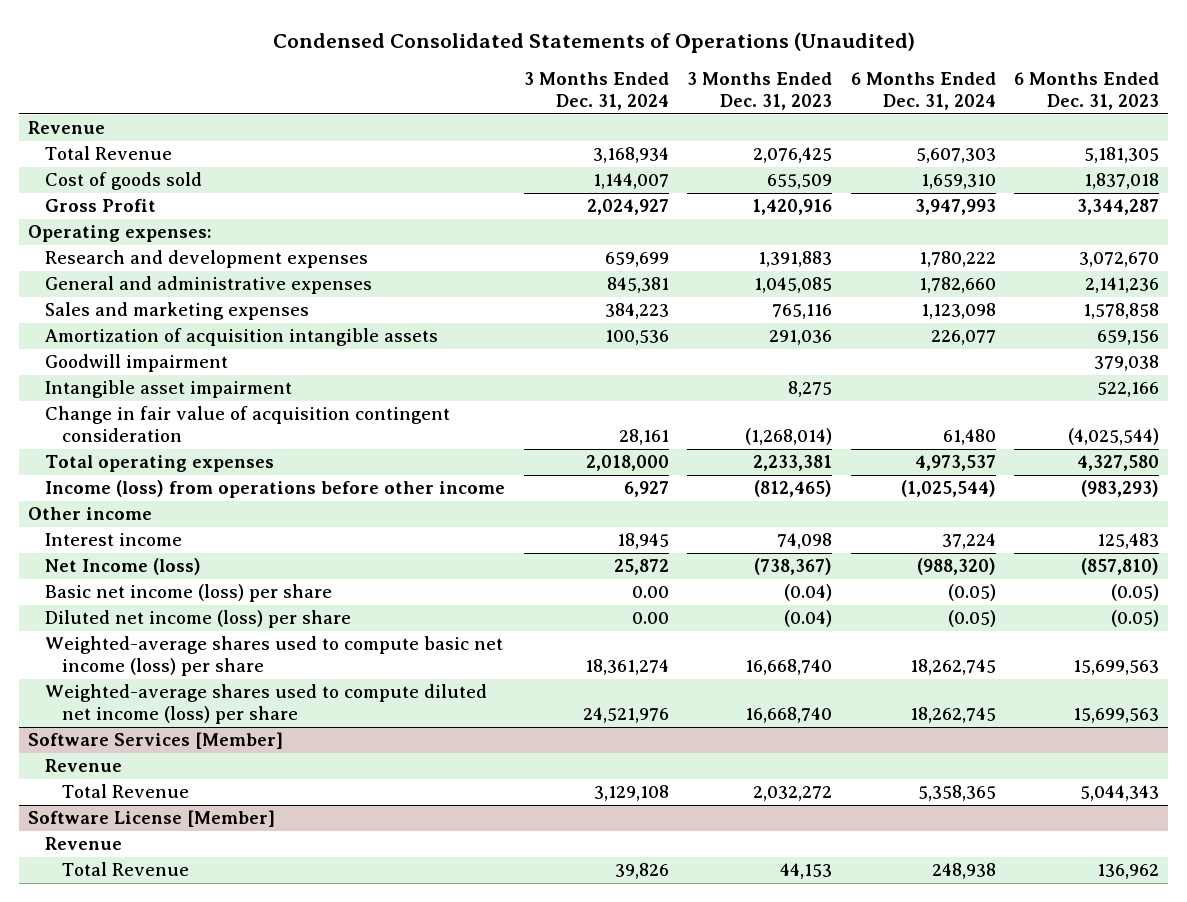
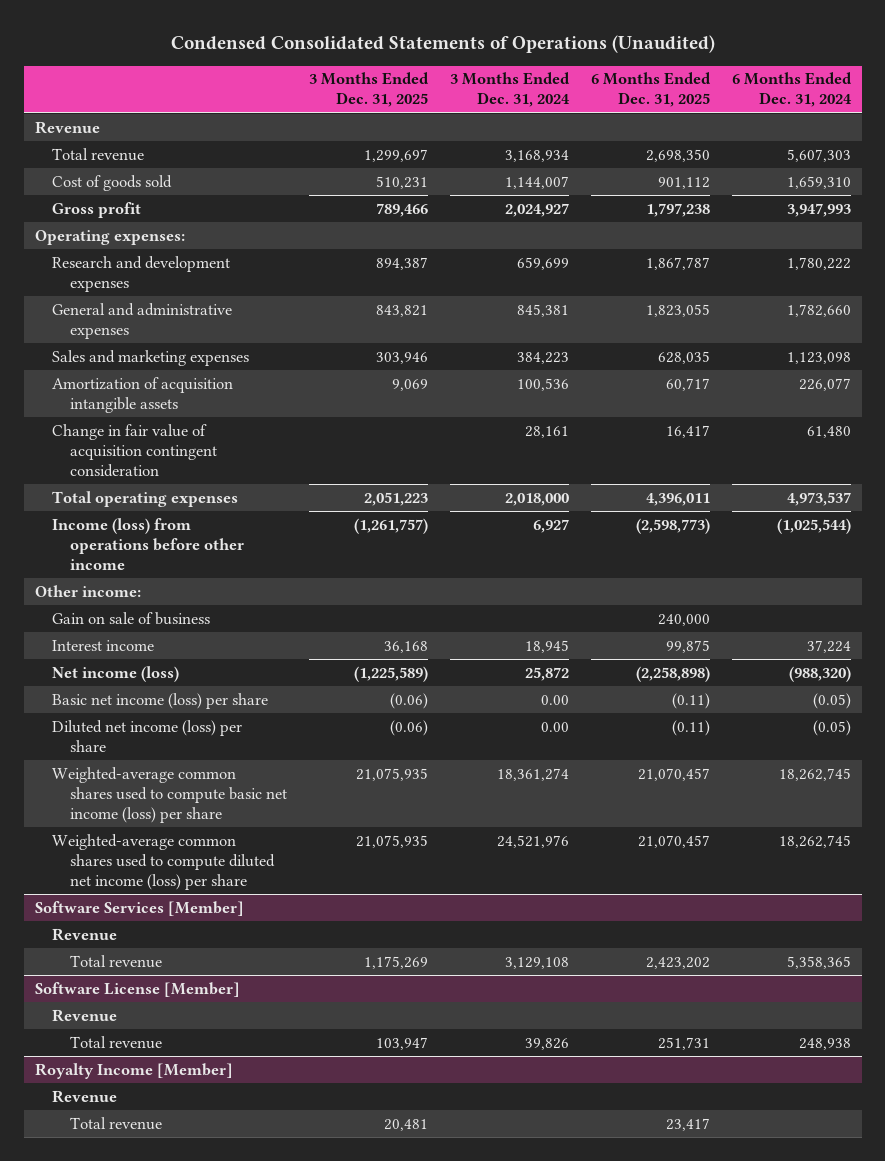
[687,72,833,110] 3 Months Ended Dec. 31, 2023 -> none
[1014,72,1160,110] 6 Months Ended Dec. 31, 2023 -> none
none -> [309,72,430,108] 3 Months Ended Dec. 31, 2025
none -> [590,72,711,108] 6 Months Ended Dec. 31, 2025
[45,146,173,161] Total Revenue -> [52,147,145,161] Total revenue
[45,199,157,213] Gross Profit -> [52,201,142,218] Gross profit
[45,354,229,373] Goodwill impairment -> none
[45,380,293,399] Intangible asset impairment -> none
[28,507,153,521] Other income -> [34,584,141,597] Other income:
none -> [52,611,211,625] Gain on sale of business
[45,558,202,576] Net Income (loss) -> [52,665,180,682] Net income (loss)
[45,636,504,676] Weighted-average shares used to compute basic net income (loss) per share -> [52,766,288,823] Weighted-average common shares used to compute basic net income (loss) per share
[45,684,488,724] Weighted-average shares used to compute diluted net income (loss) per share -> [52,833,276,890] Weighted-average common shares used to compute diluted net income (loss) per share
[61,784,189,799] Total Revenue -> [70,954,163,968] Total revenue
[61,862,189,877] Total Revenue -> [70,1035,163,1049] Total revenue
none -> [34,1062,233,1079] Royalty Income [Member]
none -> [52,1089,118,1103] Revenue
none -> [70,1116,163,1130] Total revenue

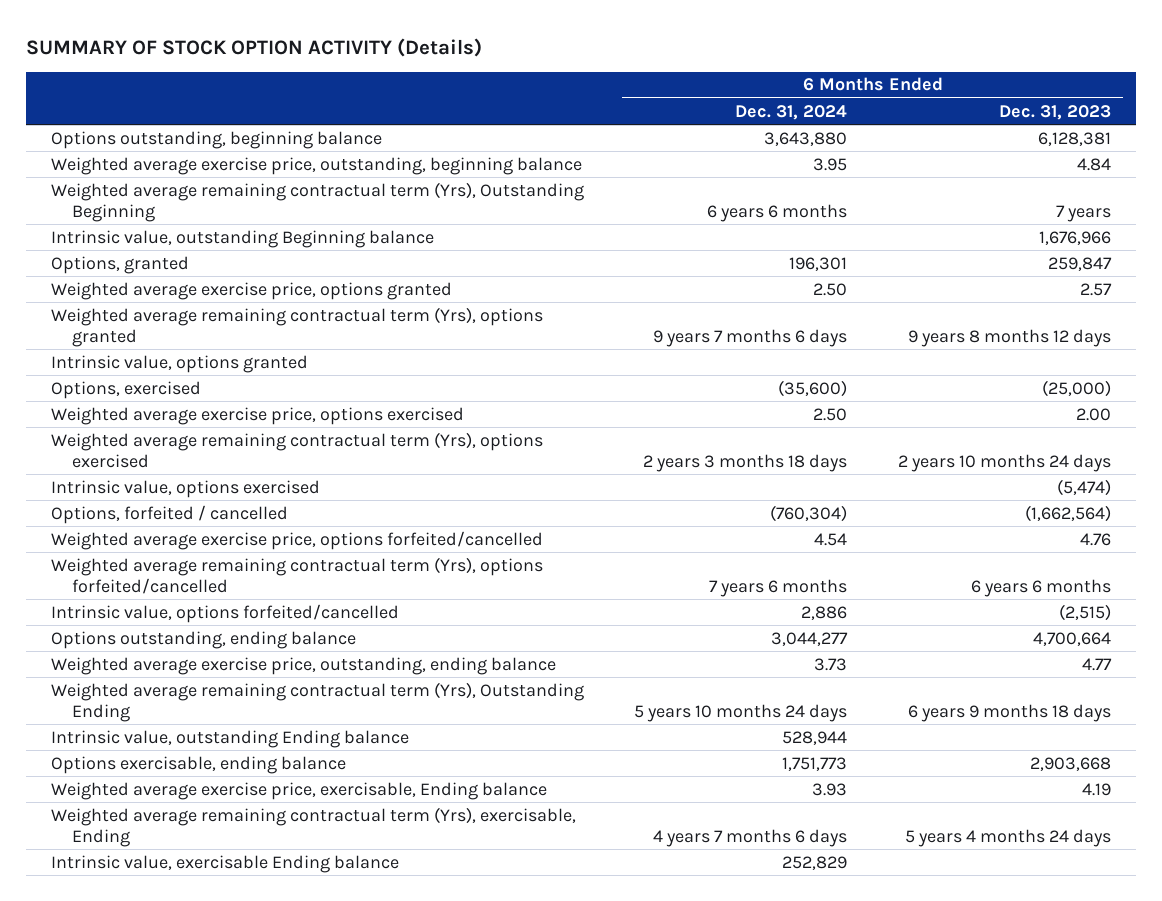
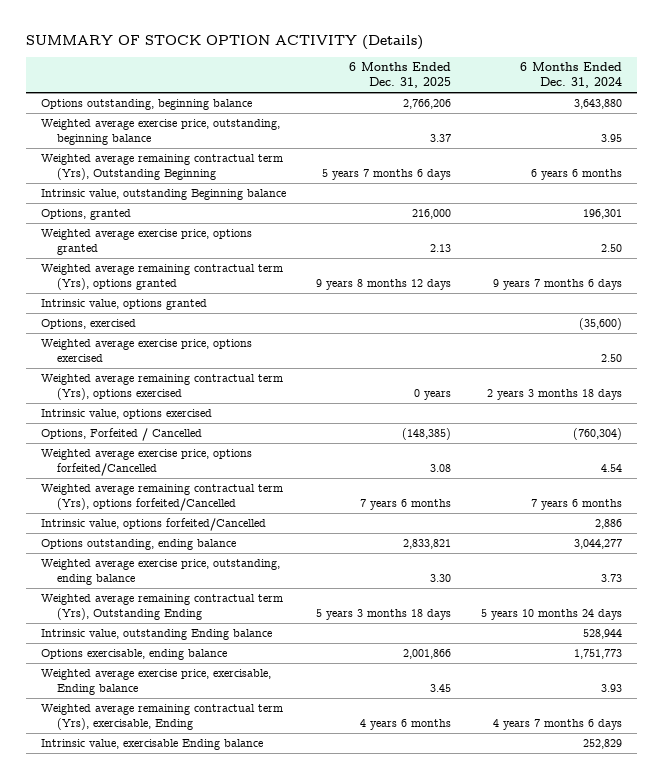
[998,104,1111,120] Dec. 31, 2023 -> none
none -> [348,62,451,88] 6 Months Ended Dec. 31, 2025
[51,504,289,524] Options, forfeited / cancelled -> [40,428,202,442] Options, Forfeited / Cancelled
[51,530,544,550] Weighted average exercise price, options forfeited/cancelled -> [40,449,252,477] Weighted average exercise price, options forfeited/Cancelled
[51,556,544,594] Weighted average remaining contractual term (Yrs), options forfeited/cancelled -> [40,484,283,512] Weighted average remaining contractual term (Yrs), options forfeited/Cancelled
[51,603,400,623] Intrinsic value, options forfeited/cancelled -> [40,518,266,532] Intrinsic value, options forfeited/Cancelled

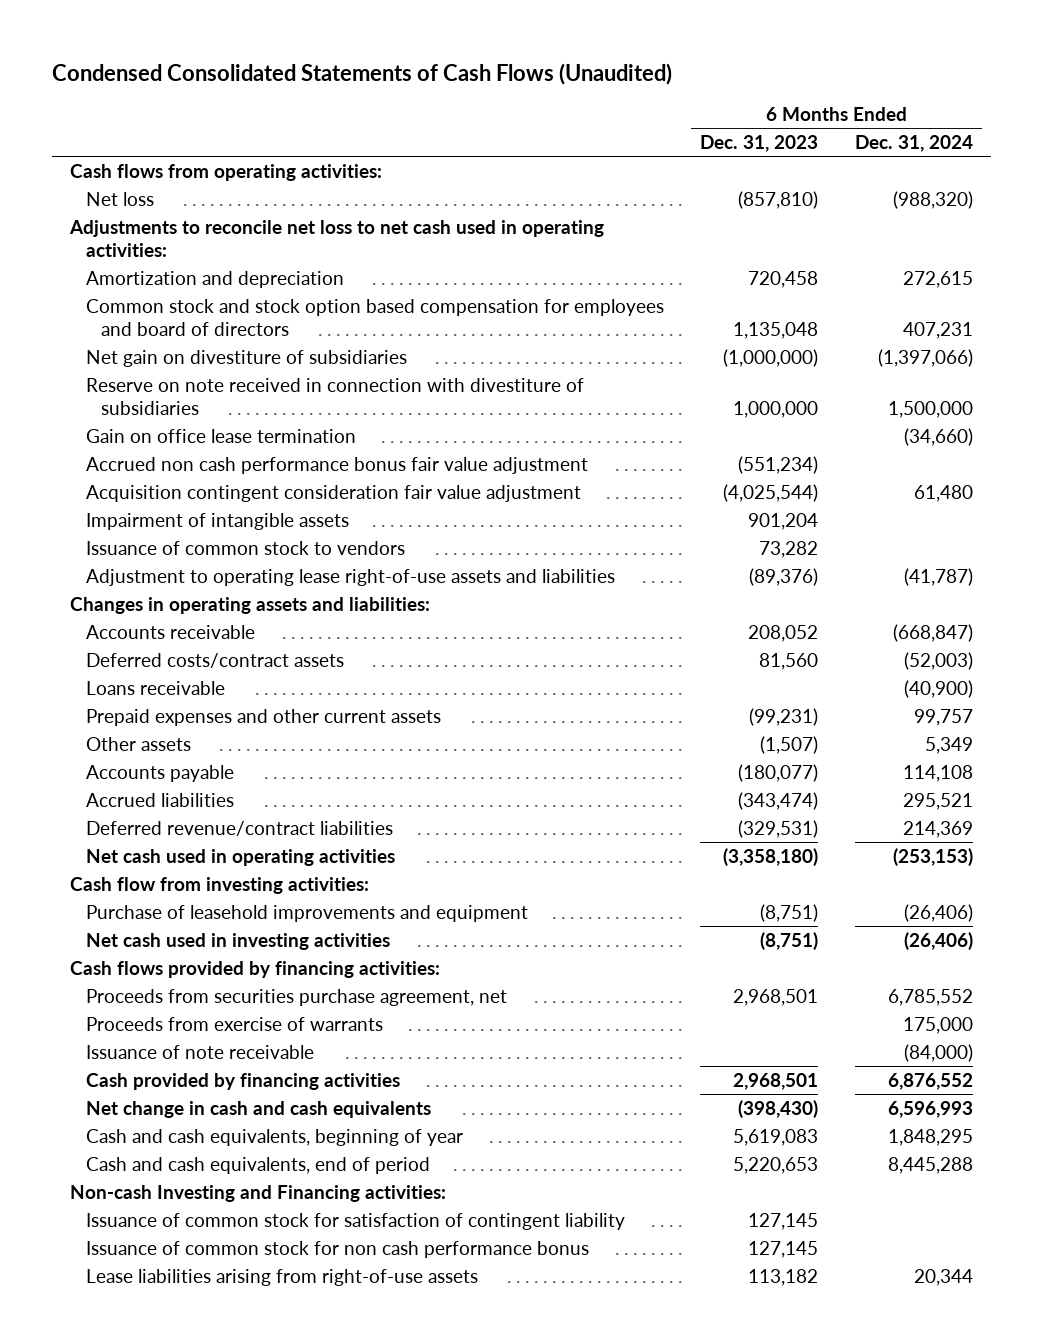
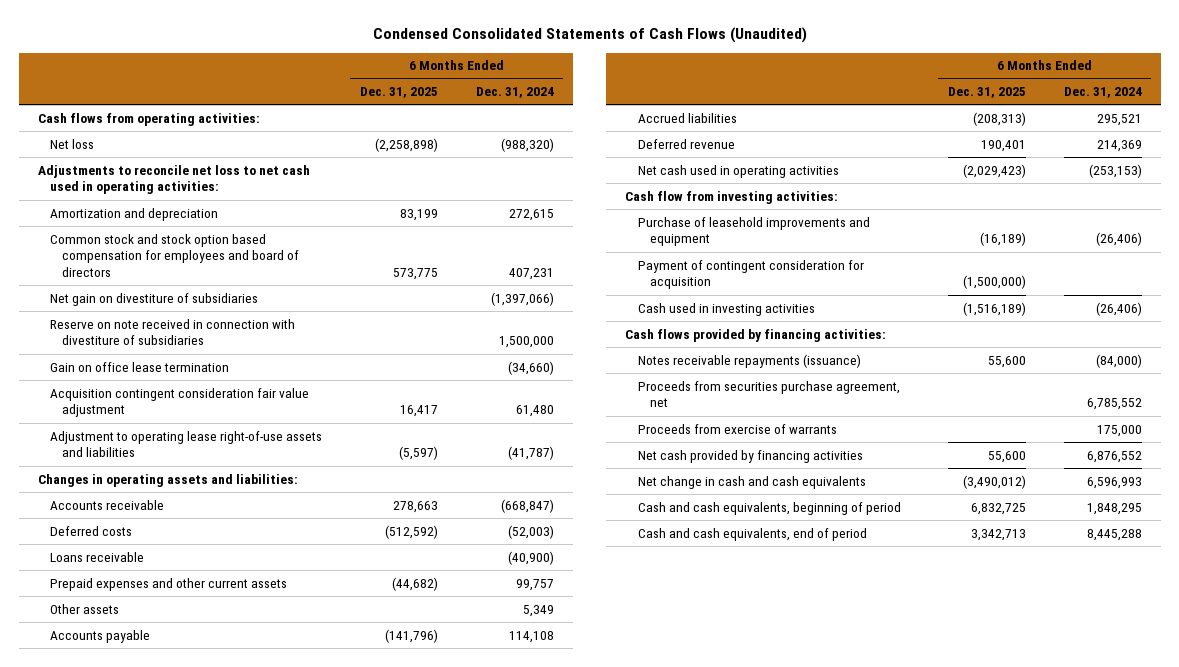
[700,135,819,153] Dec. 31, 2023 -> none
none -> [359,87,438,99] Dec. 31, 2025
[85,456,588,474] Accrued non cash performance bonus fair value adjustment -> none
[85,512,349,530] Impairment of intangible assets -> none
[85,540,405,555] Issuance of common stock to vendors -> none
[85,652,344,668] Deferred costs/contract assets -> [49,525,132,536] Deferred costs
[85,820,393,836] Deferred revenue/contract liabilities -> [637,138,735,149] Deferred revenue
none -> [637,259,864,290] Payment of contingent consideration for acquisition
[85,932,390,950] Net cash used in investing activities -> [637,302,815,316] Cash used in investing activities
none -> [637,353,861,368] Notes receivable repayments (issuance)
[85,1044,314,1059] Issuance of note receivable -> none
[85,1072,400,1090] Cash provided by financing activities -> [637,449,863,463] Net cash provided by financing activities
[85,1128,463,1146] Cash and cash equivalents, beginning of year -> [637,501,901,515] Cash and cash equivalents, beginning of period
[70,1184,447,1202] Non-cash Investing and Financing activities: -> none
[85,1212,625,1230] Issuance of common stock for satisfaction of contingent liability -> none
[85,1240,589,1258] Issuance of common stock for non cash performance bonus -> none
[85,1268,478,1286] Lease liabilities arising from right-of-use assets -> none

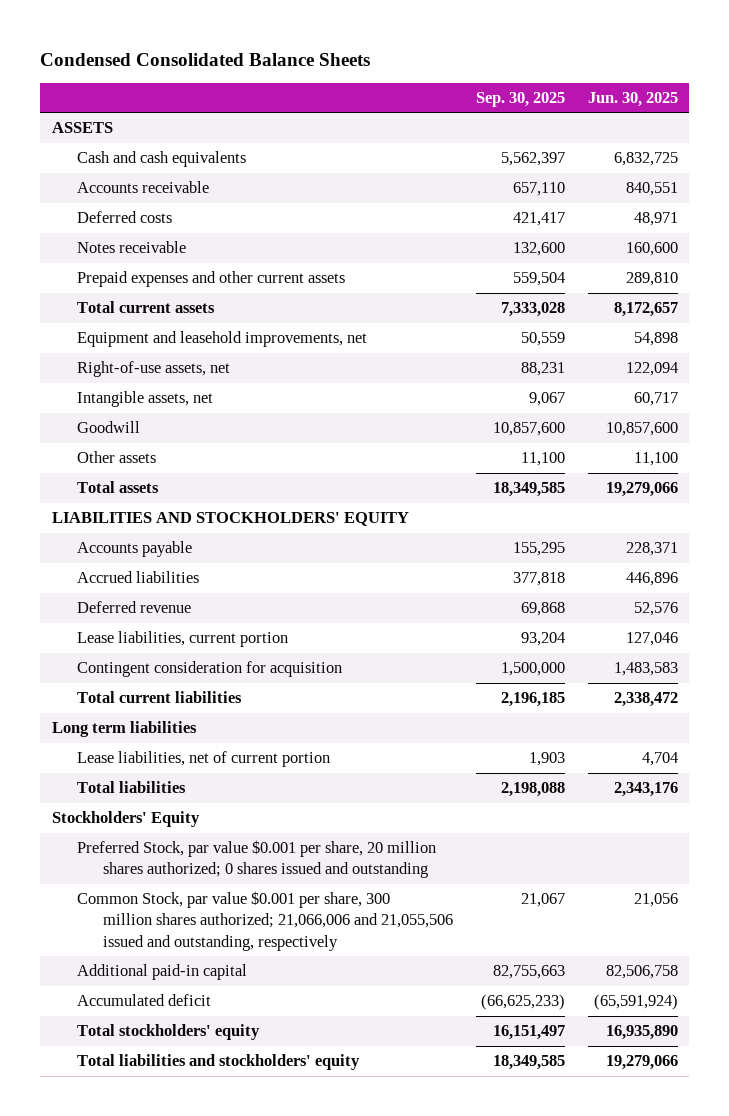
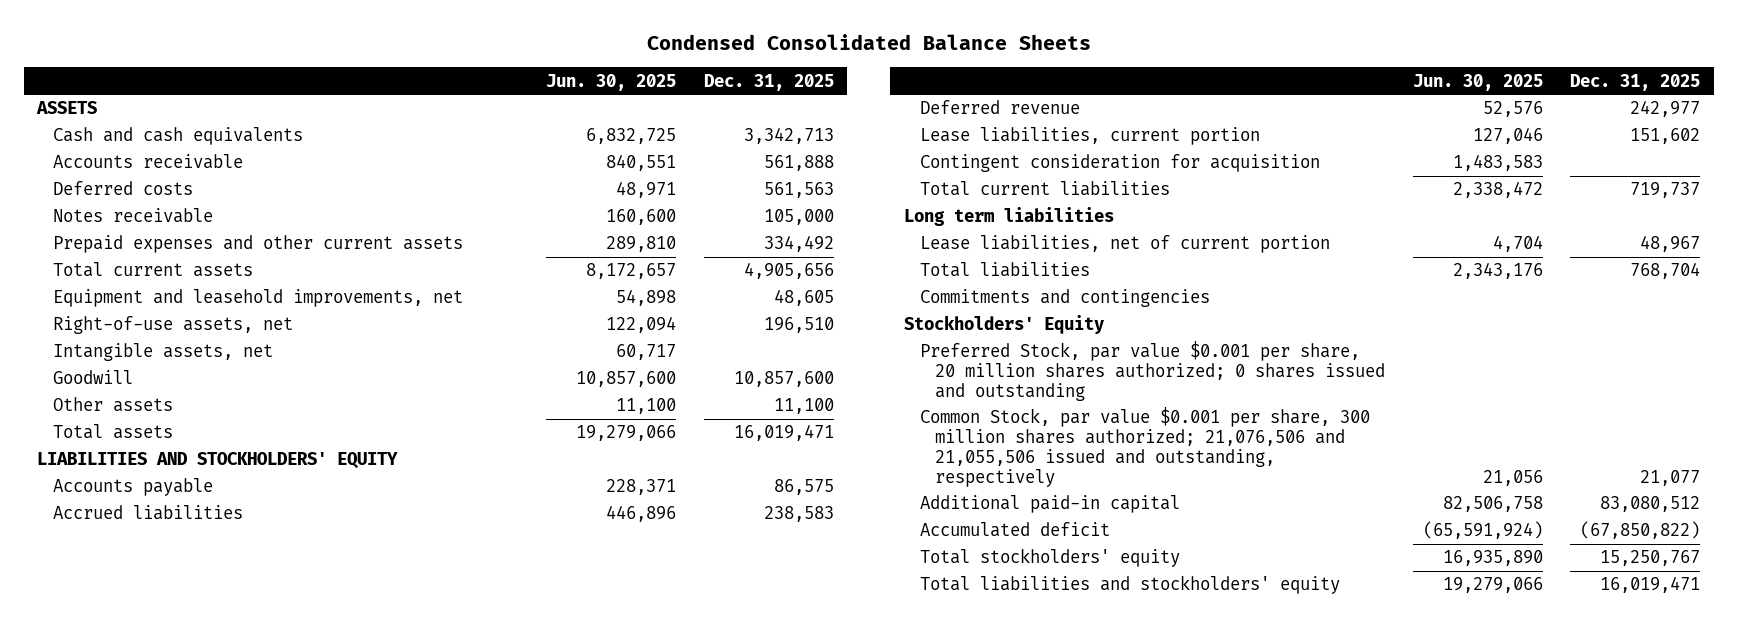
[475,91,565,107] Sep. 30, 2025 -> none
none -> [703,73,834,91] Dec. 31, 2025
none -> [919,289,1210,308] Commitments and contingencies
[77,891,453,951] Common Stock, par value $0.001 per share, 300 million shares authorized; 21,066,006 and 21,055,506 issued and outstanding, respectively -> [919,407,1370,487] Common Stock, par value $0.001 per share, 300 million shares authorized; 21,076,506 and 21,055,506 issued and outstanding, respectively

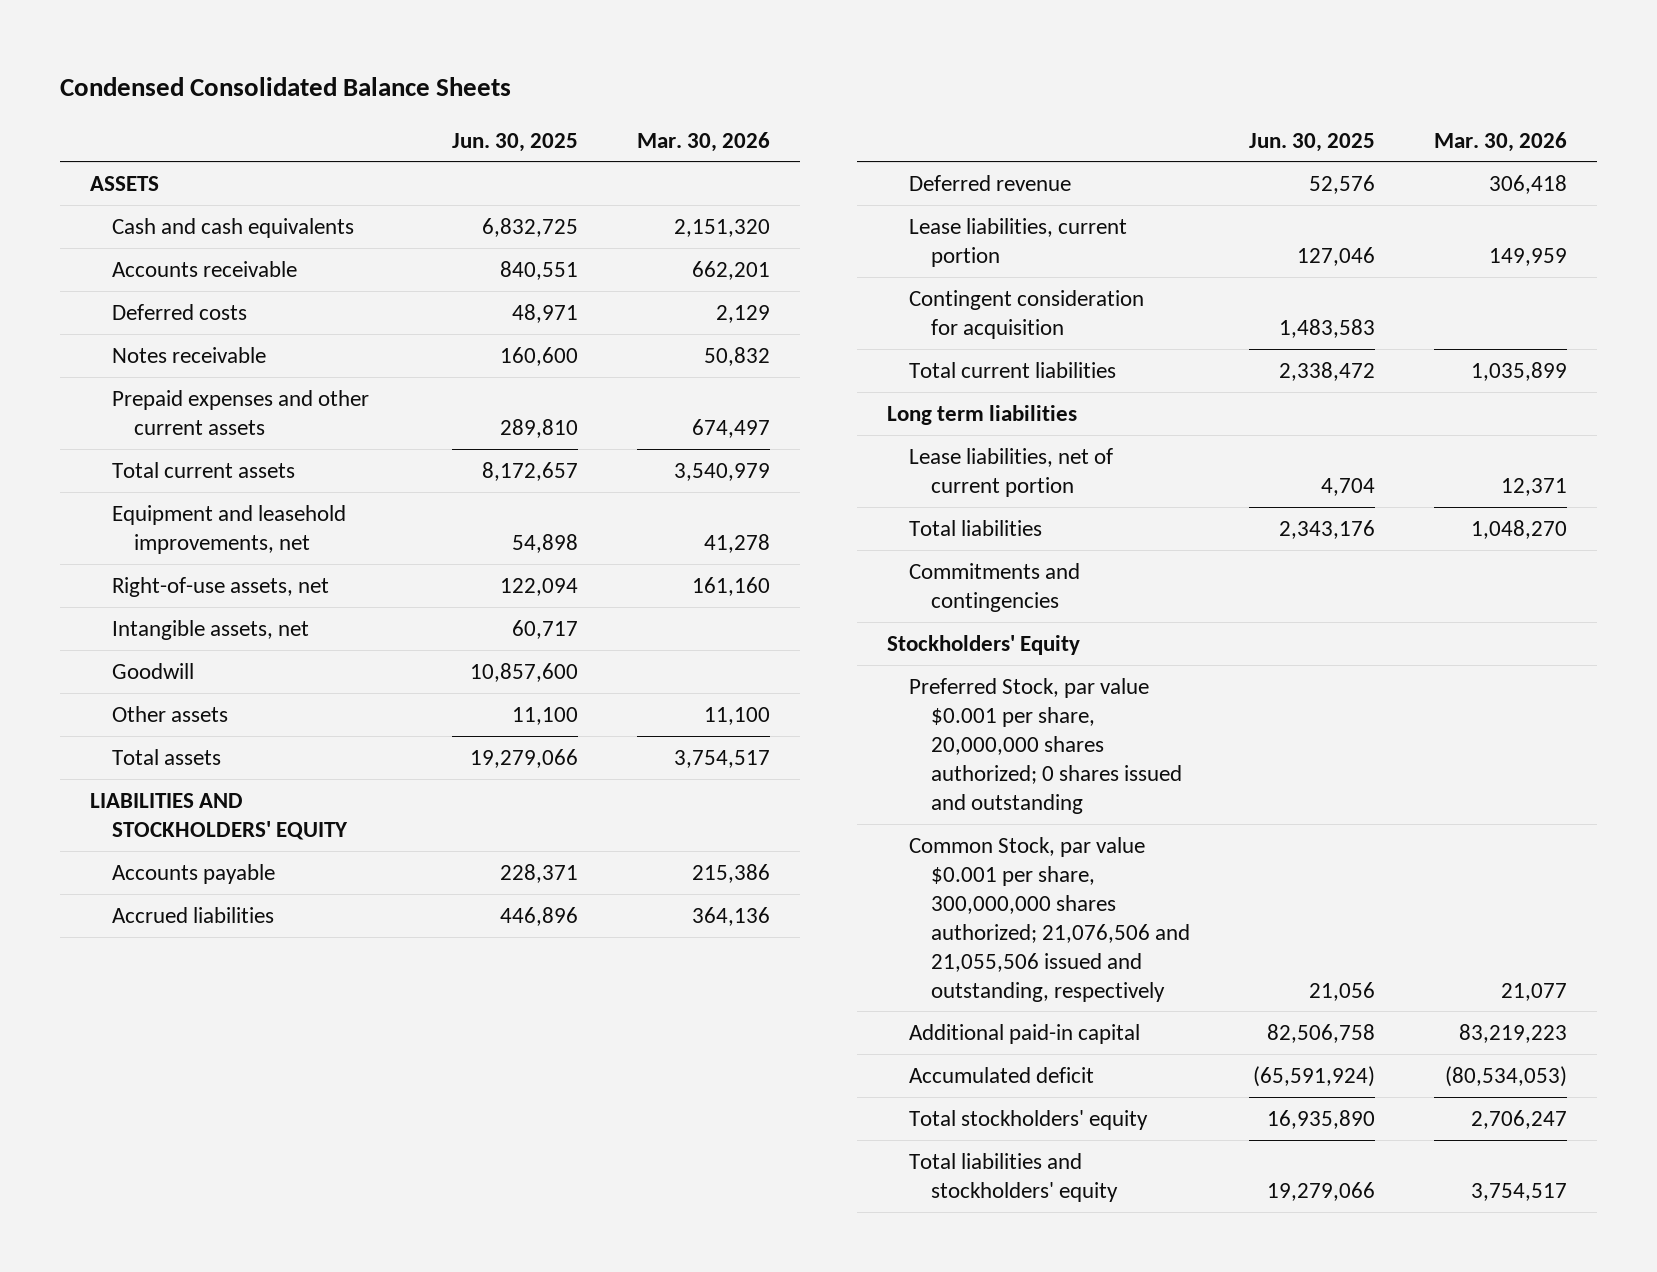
[703,73,834,91] Dec. 31, 2025 -> none
none -> [637,131,771,152] Mar. 30, 2026
[919,341,1385,402] Preferred Stock, par value $0.001 per share, 20 million shares authorized; 0 shares issued and outstanding -> [908,677,1183,814] Preferred Stock, par value $0.001 per share, 20,000,000 shares authorized; 0 shares issued and outstanding
[919,407,1370,487] Common Stock, par value $0.001 per share, 300 million shares authorized; 21,076,506 and 21,055,506 issued and outstanding, respectively -> [908,836,1191,1002] Common Stock, par value $0.001 per share, 300,000,000 shares authorized; 21,076,506 and 21,055,506 issued and outstanding, respectively

